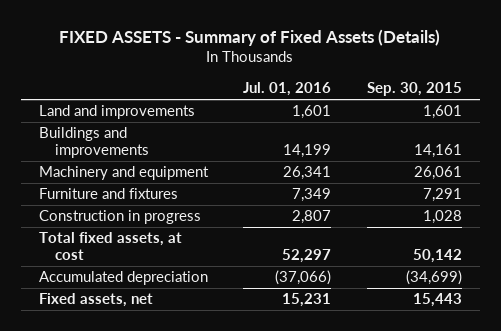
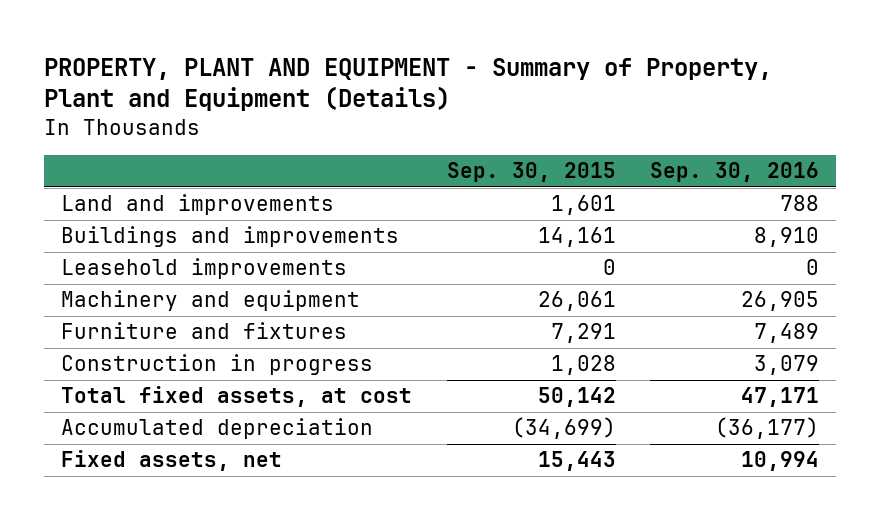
[59,29,441,47] FIXED ASSETS - Summary of Fixed Assets (Details) -> [44,57,773,112] PROPERTY, PLANT AND EQUIPMENT - Summary of Property, Plant and Equipment (Details)
[243,82,332,97] Jul. 01, 2016 -> none
none -> [649,162,819,183] Sep. 30, 2016
none -> [61,258,348,280] Leasehold improvements

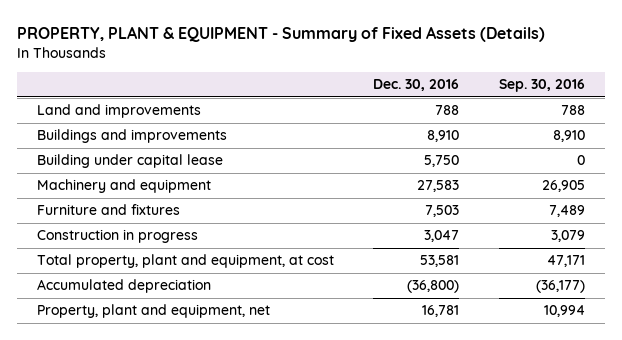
[44,57,773,112] PROPERTY, PLANT AND EQUIPMENT - Summary of Property, Plant and Equipment (Details) -> [16,25,545,42] PROPERTY, PLANT & EQUIPMENT - Summary of Fixed Assets (Details)
[446,162,616,183] Sep. 30, 2015 -> none
none -> [373,79,460,92] Dec. 30, 2016
[61,258,348,280] Leasehold improvements -> none
none -> [36,154,223,169] Building under capital lease
[61,386,413,408] Total fixed assets, at cost -> [36,254,334,269] Total property, plant and equipment, at cost
[61,450,283,472] Fixed assets, net -> [36,304,270,319] Property, plant and equipment, net

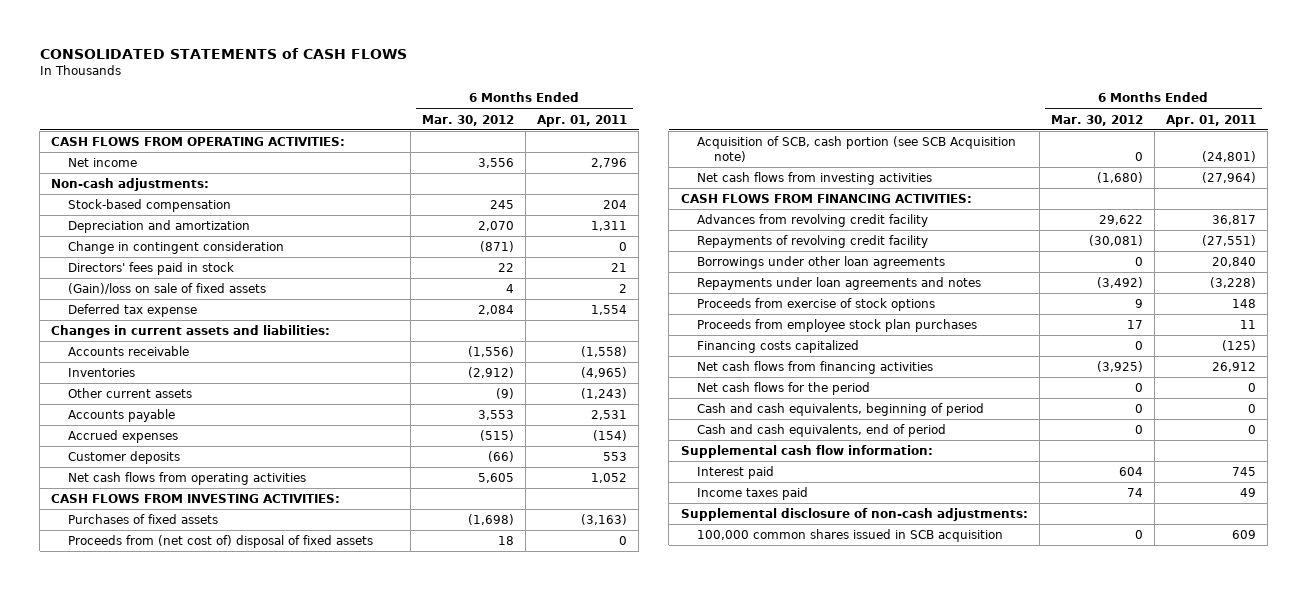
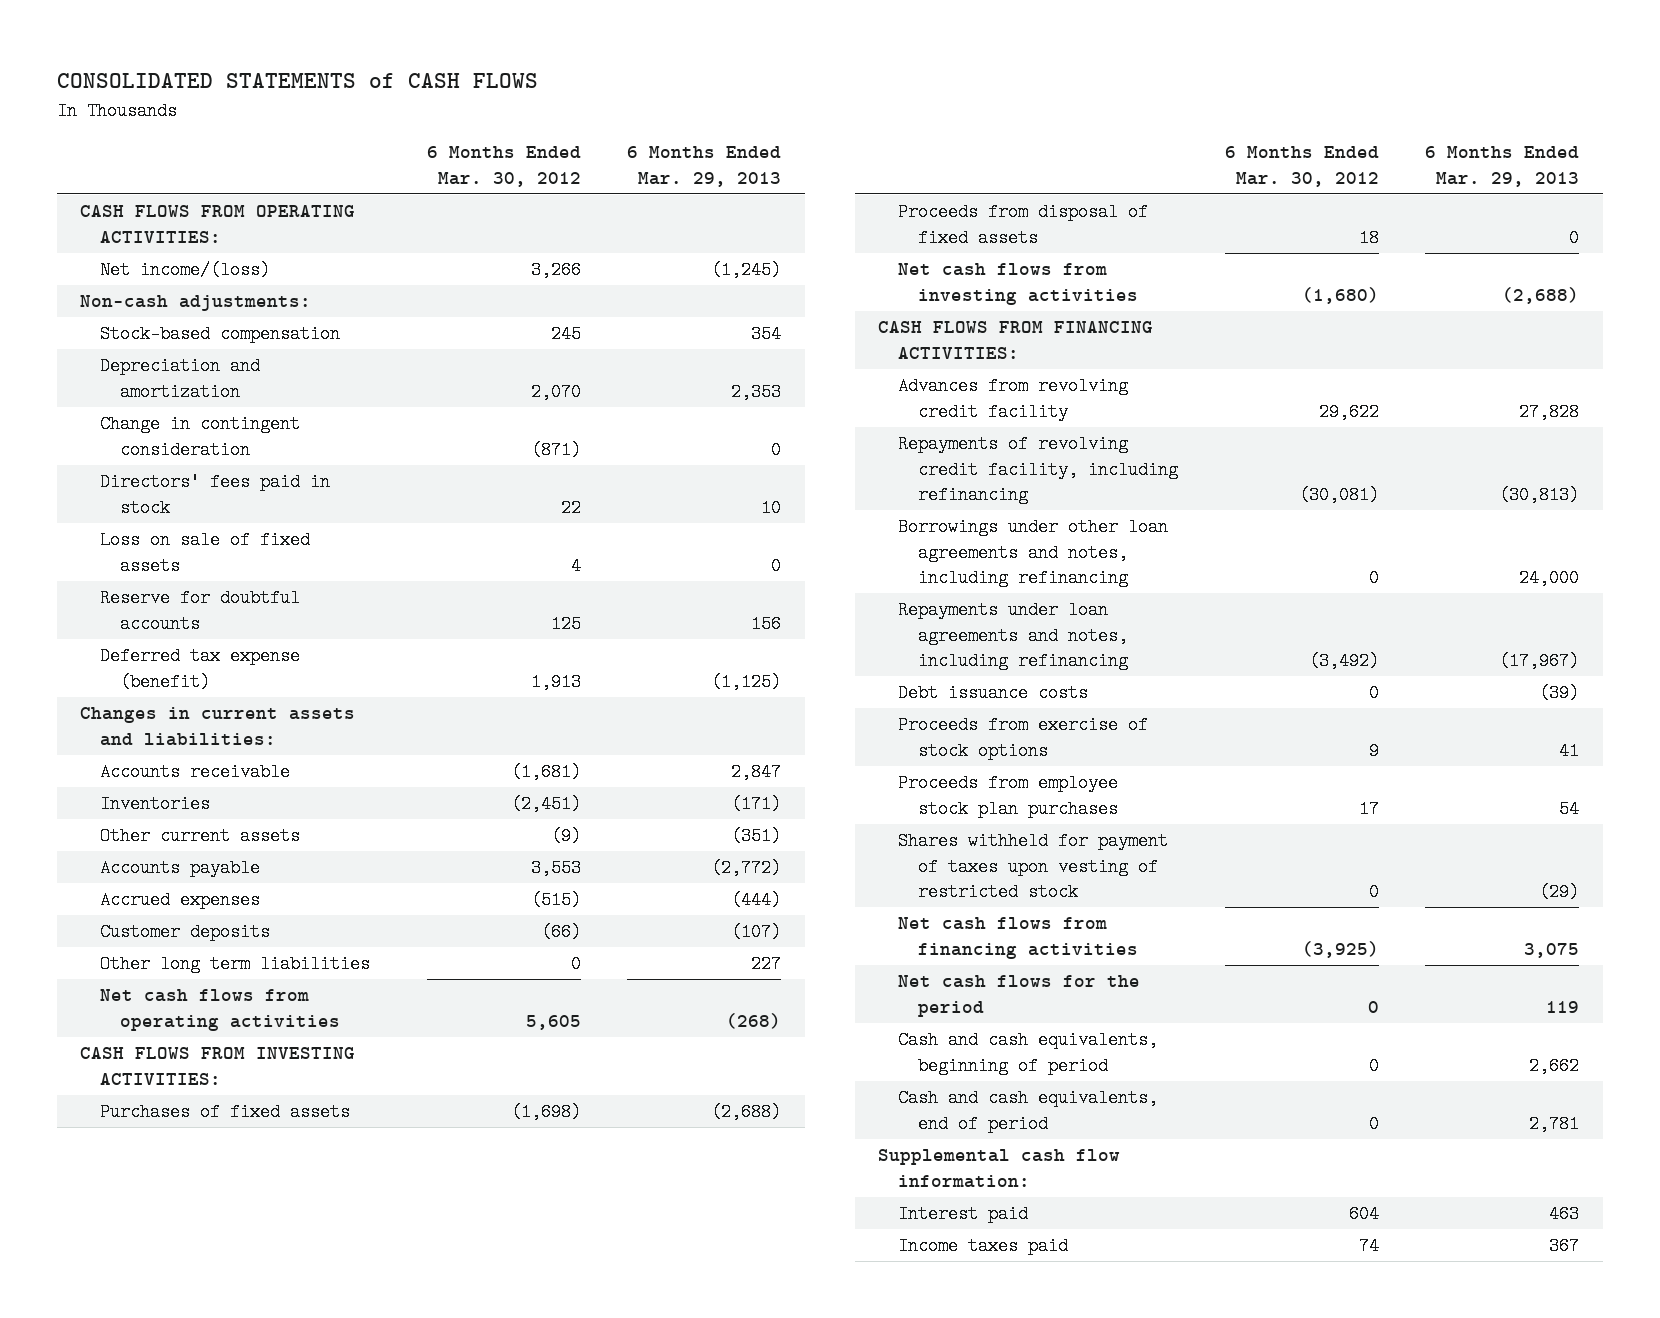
[536,114,627,127] Apr. 01, 2011 -> none
none -> [627,146,782,187] 6 Months Ended Mar. 29, 2013
[68,158,138,168] Net income -> [100,261,271,280] Net income/(loss)
[477,158,514,169] 3,556 -> [530,261,581,280] 3,266
[68,283,267,295] (Gain)/loss on sale of fixed assets -> [100,531,311,575] Loss on sale of fixed assets
none -> [100,589,301,633] Reserve for doubtful accounts
[68,304,198,318] Deferred tax expense -> [100,647,301,691] Deferred tax expense (benefit)
[477,305,514,316] 2,084 -> [530,672,581,691] 1,913
[467,346,514,358] (1,556) -> [510,763,581,782] (1,681)
[467,367,514,379] (2,912) -> [510,795,581,814] (2,451)
none -> [100,955,371,974] Other long term liabilities
[697,136,1017,163] Acquisition of SCB, cash portion (see SCB Acquisition note) -> none
[68,535,374,549] Proceeds from (net cost of) disposal of fixed assets -> [898,203,1149,247] Proceeds from disposal of fixed assets
[697,235,929,249] Repayments of revolving credit facility -> [898,435,1179,505] Repayments of revolving credit facility, including refinancing
[697,256,946,270] Borrowings under other loan agreements -> [898,518,1169,588] Borrowings under other loan agreements and notes, including refinancing
[697,277,982,291] Repayments under loan agreements and notes -> [898,601,1129,671] Repayments under loan agreements and notes, including refinancing
none -> [898,684,1089,703] Debt issuance costs
[697,340,860,354] Financing costs capitalized -> none
none -> [898,832,1169,902] Shares withheld for payment of taxes upon vesting of restricted stock
[680,508,1028,522] Supplemental disclosure of non-cash adjustments: -> none
[697,529,1004,543] 100,000 common shares issued in SCB acquisition -> none

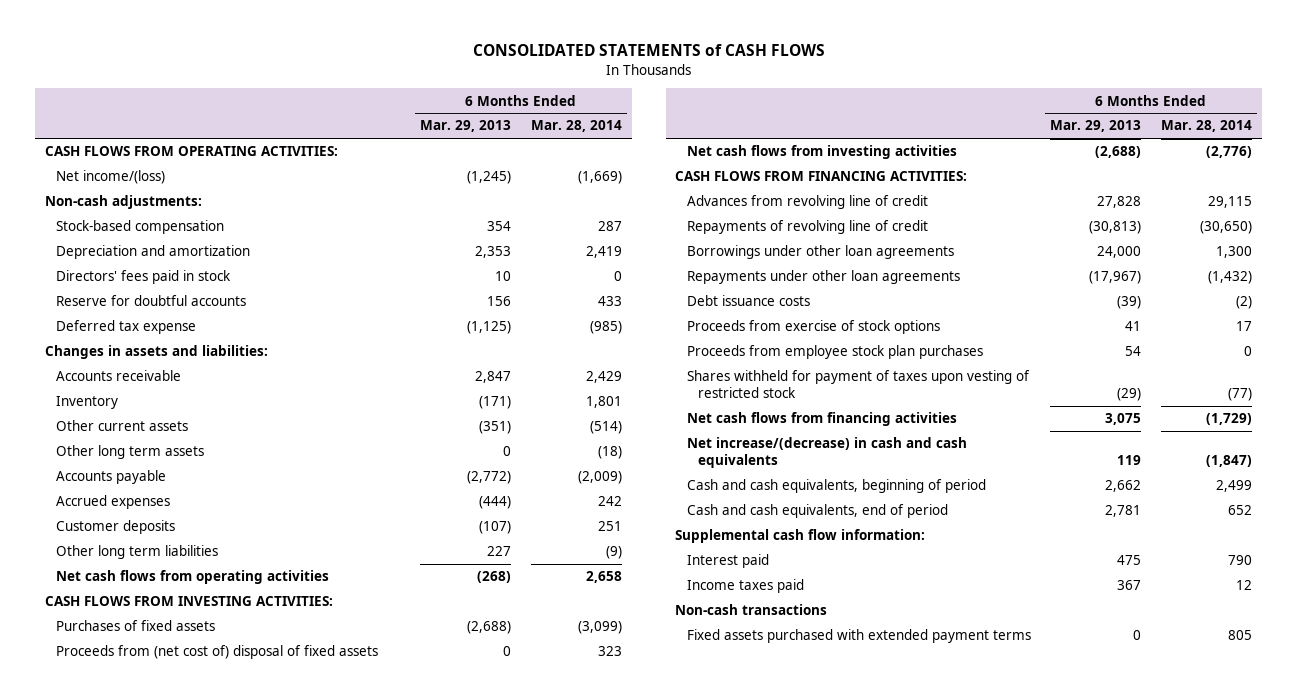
[426,146,581,187] 6 Months Ended Mar. 30, 2012 -> none
none -> [530,120,622,133] Mar. 28, 2014
[100,415,301,459] Change in contingent consideration -> none
[100,531,311,575] Loss on sale of fixed assets -> none
[100,647,301,691] Deferred tax expense (benefit) -> [56,320,197,335] Deferred tax expense
[80,707,356,746] Changes in current assets and liabilities: -> [45,345,269,360] Changes in assets and liabilities:
[100,795,211,814] Inventories -> [56,396,119,410] Inventory
none -> [56,445,205,460] Other long term assets
[898,203,1149,247] Proceeds from disposal of fixed assets -> [56,645,379,660] Proceeds from (net cost of) disposal of fixed assets
[898,377,1129,421] Advances from revolving credit facility -> [686,195,928,210] Advances from revolving line of credit
[898,435,1179,505] Repayments of revolving credit facility, including refinancing -> [686,220,928,235] Repayments of revolving line of credit
[898,518,1169,588] Borrowings under other loan agreements and notes, including refinancing -> [686,245,954,260] Borrowings under other loan agreements
[898,601,1129,671] Repayments under loan agreements and notes, including refinancing -> [686,270,960,285] Repayments under other loan agreements
[898,975,1141,1017] Net cash flows for the period -> [686,437,967,468] Net increase/(decrease) in cash and cash equivalents
[1549,1205,1580,1224] 463 -> [1117,555,1142,566] 475
none -> [675,604,828,616] Non-cash transactions
none -> [686,629,1031,644] Fixed assets purchased with extended payment terms

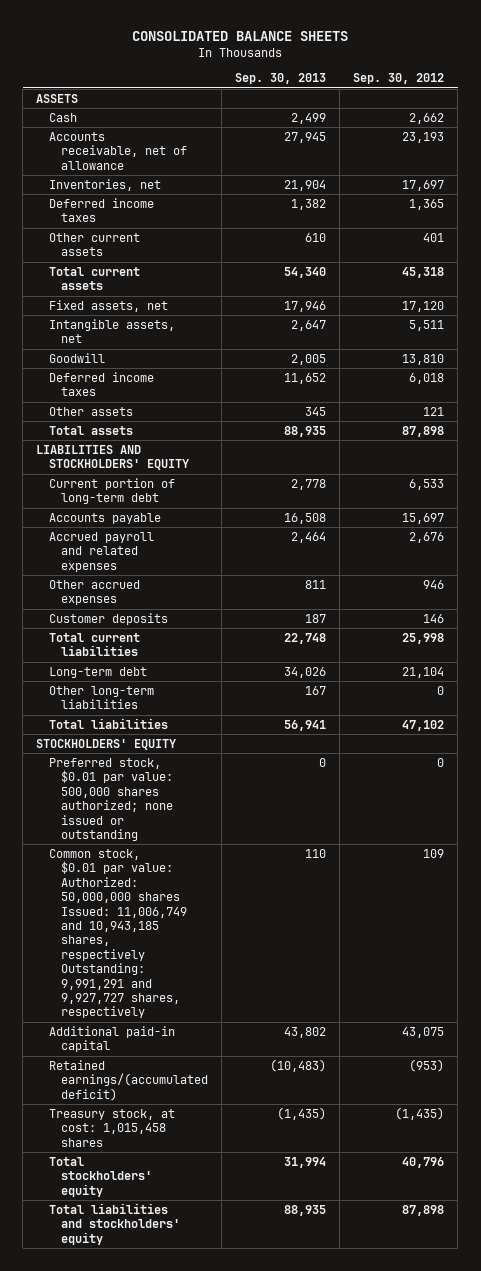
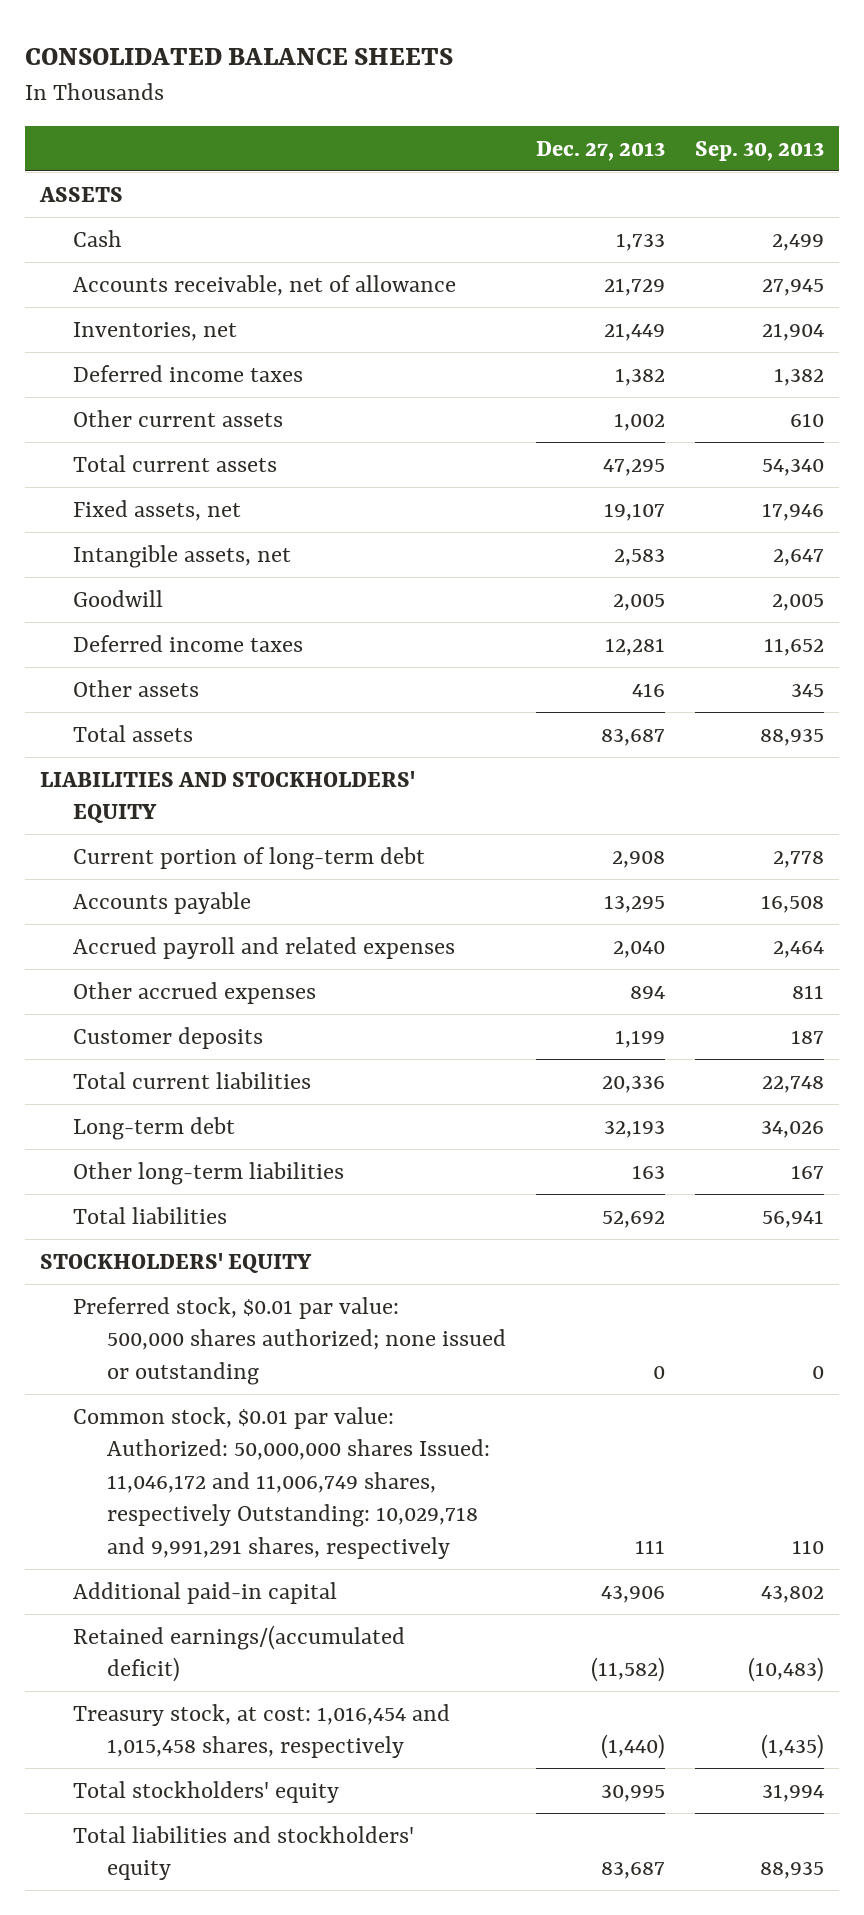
[353,73,445,85] Sep. 30, 2012 -> none
none -> [535,140,665,161] Dec. 27, 2013
[48,848,187,1019] Common stock, $0.01 par value: Authorized: 50,000,000 shares Issued: 11,006,749 and 10,943,185 shares, respectively Outstanding: 9,991,291 and 9,927,727 shares, respectively -> [73,1406,491,1559] Common stock, $0.01 par value: Authorized: 50,000,000 shares Issued: 11,046,172 and 11,006,749 shares, respectively Outstanding: 10,029,718 and 9,991,291 shares, respectively
[48,1108,175,1147] Treasury stock, at cost: 1,015,458 shares -> [73,1703,451,1759] Treasury stock, at cost: 1,016,454 and 1,015,458 shares, respectively

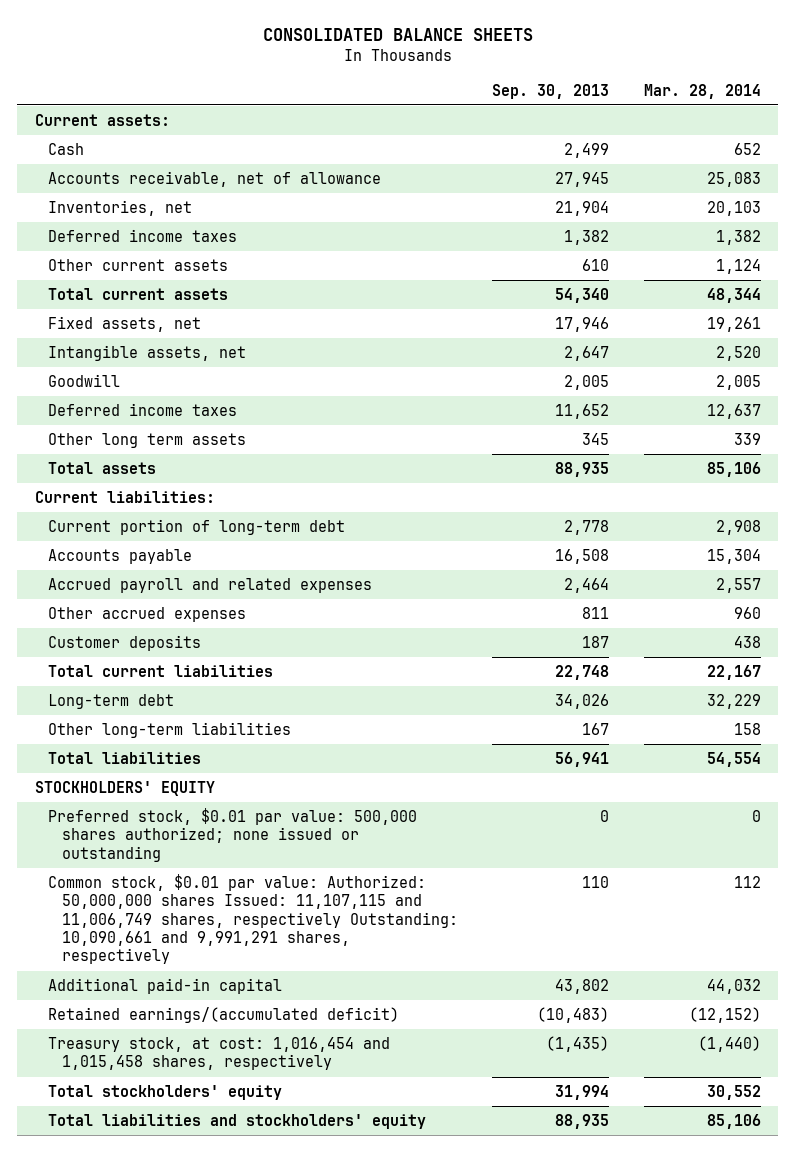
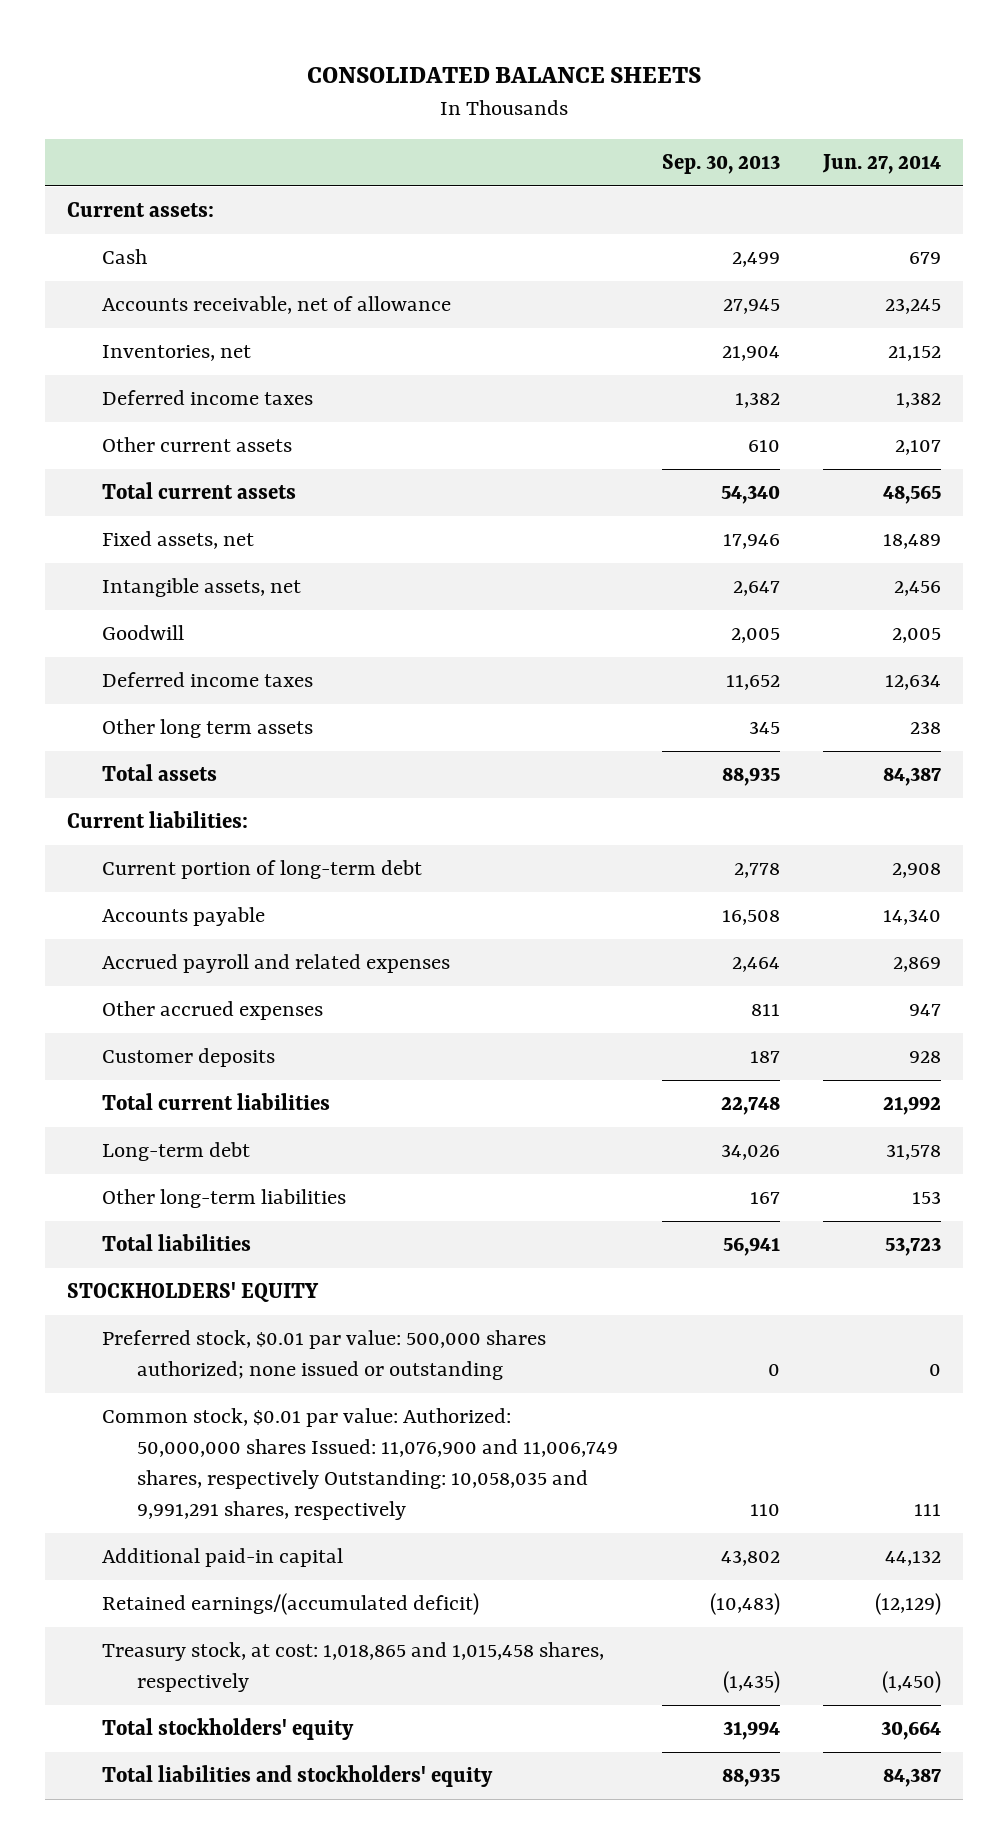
[643,83,761,99] Mar. 28, 2014 -> none
none -> [822,154,942,175] Jun. 27, 2014
[48,874,458,965] Common stock, $0.01 par value: Authorized: 50,000,000 shares Issued: 11,107,115 and 11,006,749 shares, respectively Outstanding: 10,090,661 and 9,991,291 shares, respectively -> [102,1408,619,1521] Common stock, $0.01 par value: Authorized: 50,000,000 shares Issued: 11,076,900 and 11,006,749 shares, respectively Outstanding: 10,058,035 and 9,991,291 shares, respectively
[48,1037,391,1071] Treasury stock, at cost: 1,016,454 and 1,015,458 shares, respectively -> [102,1642,605,1693] Treasury stock, at cost: 1,018,865 and 1,015,458 shares, respectively

